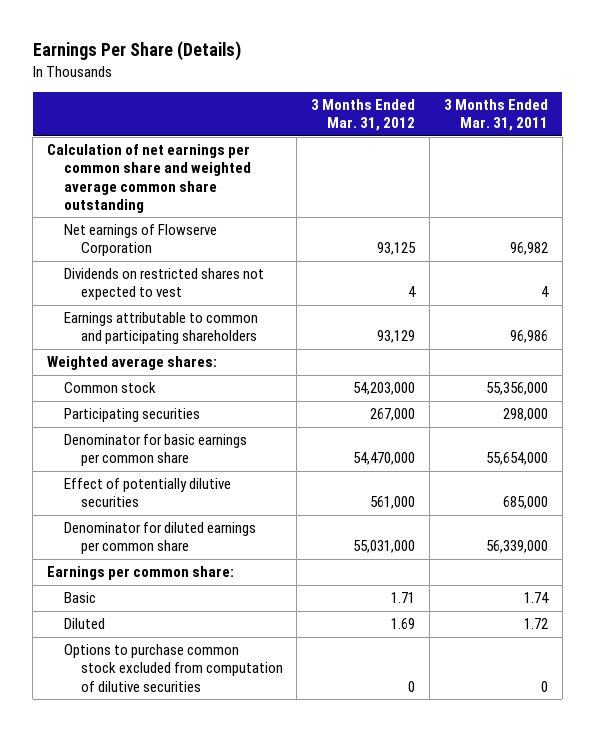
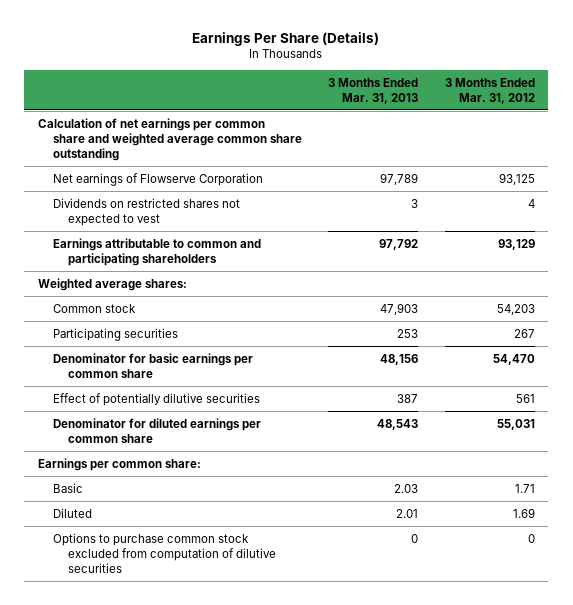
[444,99,549,132] 3 Months Ended Mar. 31, 2011 -> none
none -> [328,77,419,104] 3 Months Ended Mar. 31, 2013
[353,382,416,396] 54,203,000 -> [496,303,535,315] 54,203
[370,408,416,422] 267,000 -> [513,328,535,338] 267
[353,452,416,466] 54,470,000 -> [492,353,535,365] 54,470
[370,496,416,510] 561,000 -> [515,393,535,403] 561
[353,540,416,554] 55,031,000 -> [496,418,535,430] 55,031

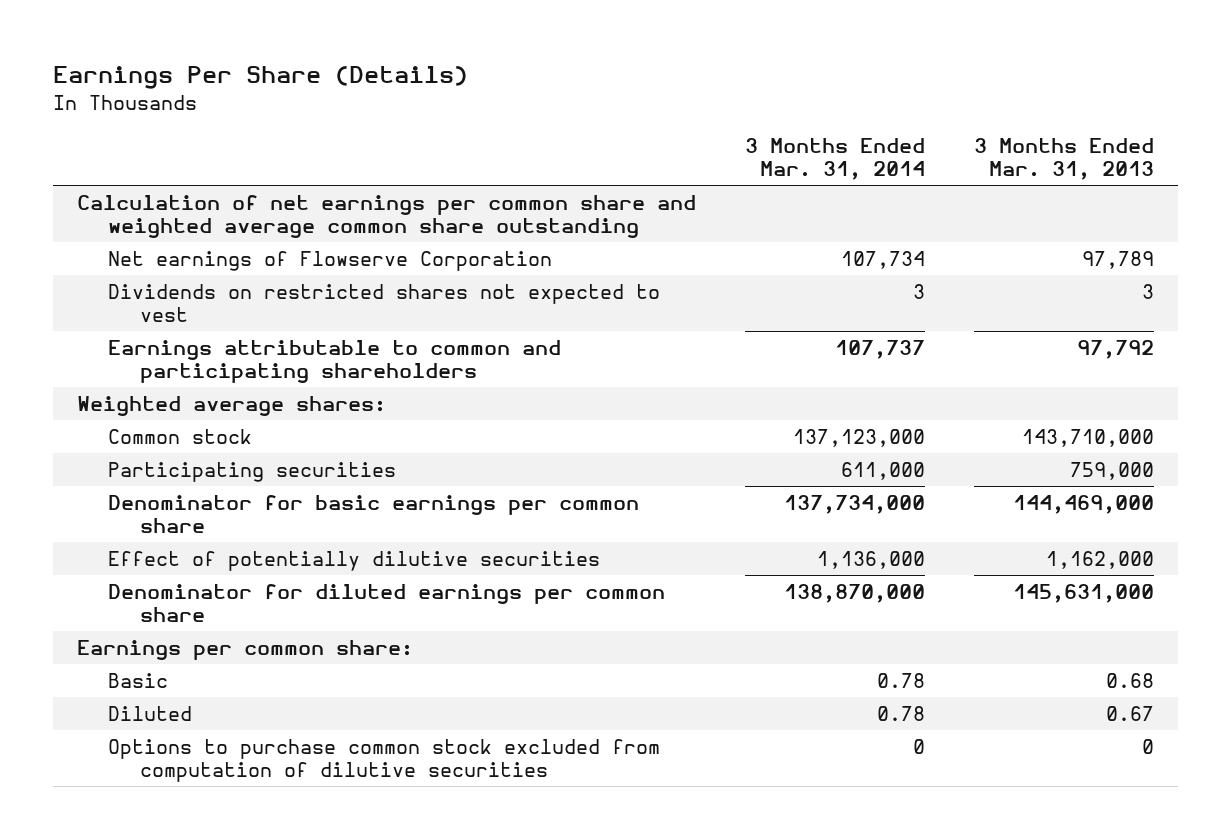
[444,77,535,104] 3 Months Ended Mar. 31, 2012 -> none
none -> [745,138,926,181] 3 Months Ended Mar. 31, 2014
[380,302,419,315] 47,903 -> [1021,428,1154,447] 143,710,000
[397,328,419,338] 253 -> [1069,461,1154,480] 759,000
[380,353,419,365] 48,156 -> [1012,494,1154,514] 144,469,000
[397,393,419,403] 387 -> [1045,550,1154,569] 1,162,000
[377,418,419,430] 48,543 -> [1012,583,1154,603] 145,631,000
[394,483,419,493] 2.03 -> [1105,672,1154,688] 0.68
[396,508,419,518] 2.01 -> [1105,705,1154,721] 0.67

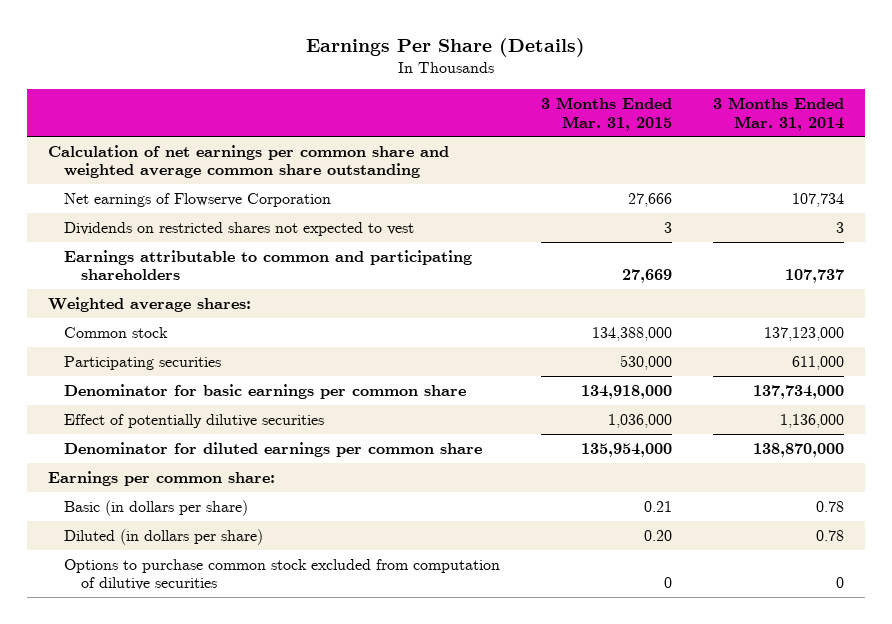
[973,138,1154,181] 3 Months Ended Mar. 31, 2013 -> none
none -> [541,96,673,131] 3 Months Ended Mar. 31, 2015
[108,672,169,688] Basic -> [64,499,249,516] Basic (in dollars per share)
[108,705,193,721] Diluted -> [64,528,264,545] Diluted (in dollars per share)

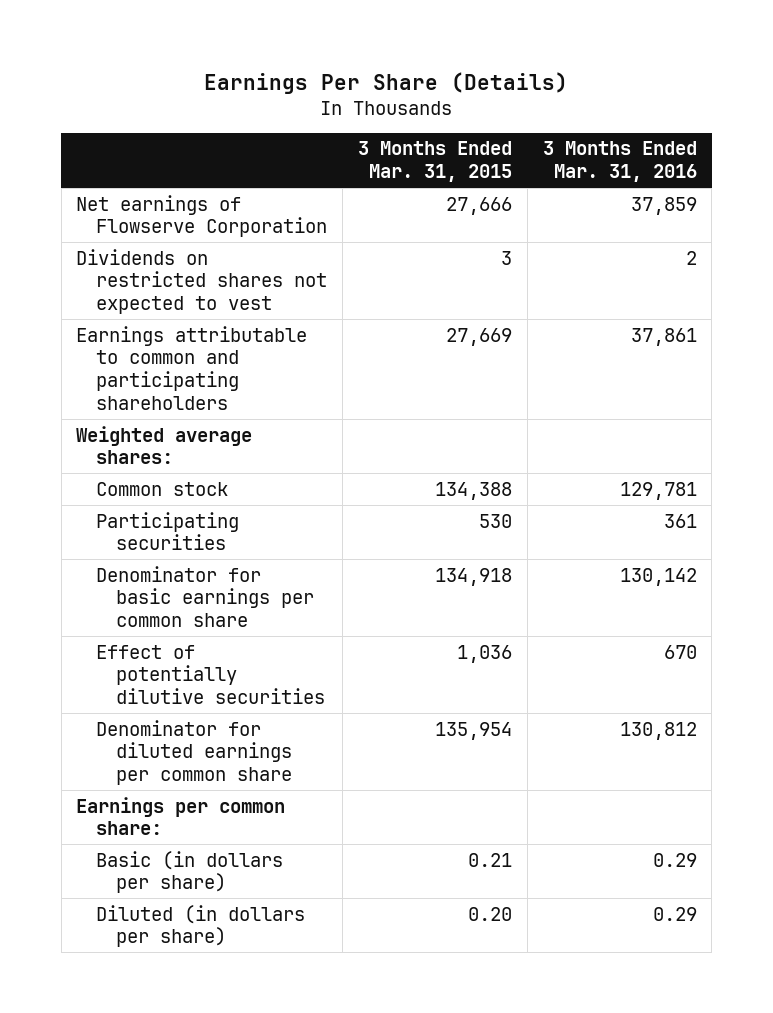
[713,96,845,131] 3 Months Ended Mar. 31, 2014 -> none
none -> [542,141,697,183] 3 Months Ended Mar. 31, 2016
[47,144,449,179] Calculation of net earnings per common share and weighted average common share outstanding -> none
[592,326,673,341] 134,388,000 -> [434,481,512,500] 134,388
[620,354,673,370] 530,000 -> [478,513,512,528] 530
[581,384,673,399] 134,918,000 -> [434,567,512,586] 134,918
[608,413,673,428] 1,036,000 -> [456,644,512,663] 1,036
[581,442,673,457] 135,954,000 -> [434,721,512,740] 135,954
[64,558,501,591] Options to purchase common stock excluded from computation of dilutive securities -> none

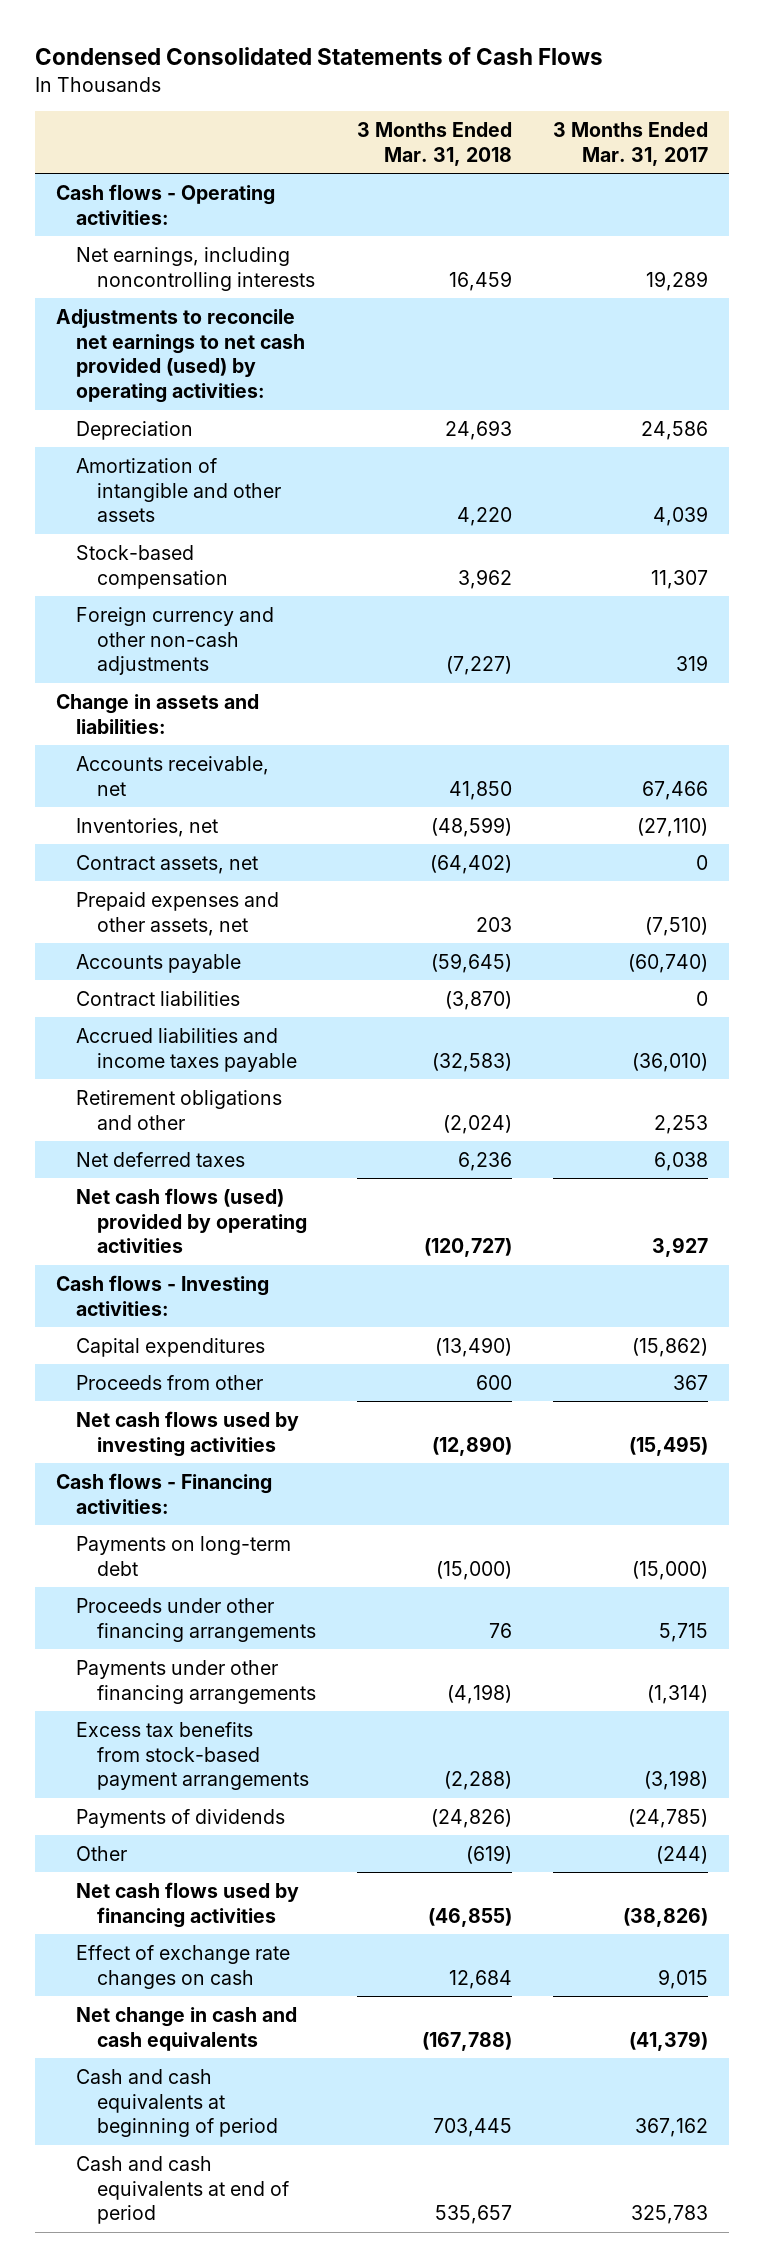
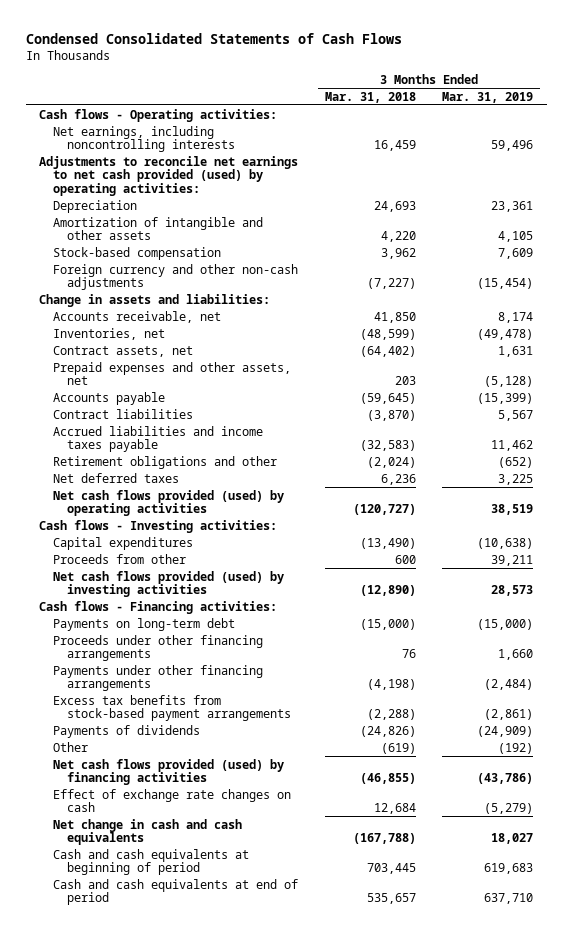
[553,121,709,166] 3 Months Ended Mar. 31, 2017 -> none
none -> [442,91,534,103] Mar. 31, 2019
[76,1187,308,1254] Net cash flows (used) provided by operating activities -> [53,489,285,517] Net cash flows provided (used) by operating activities
[76,1410,300,1457] Net cash flows used by investing activities -> [53,570,285,598] Net cash flows provided (used) by investing activities
[76,1881,300,1928] Net cash flows used by financing activities -> [53,758,285,786] Net cash flows provided (used) by financing activities

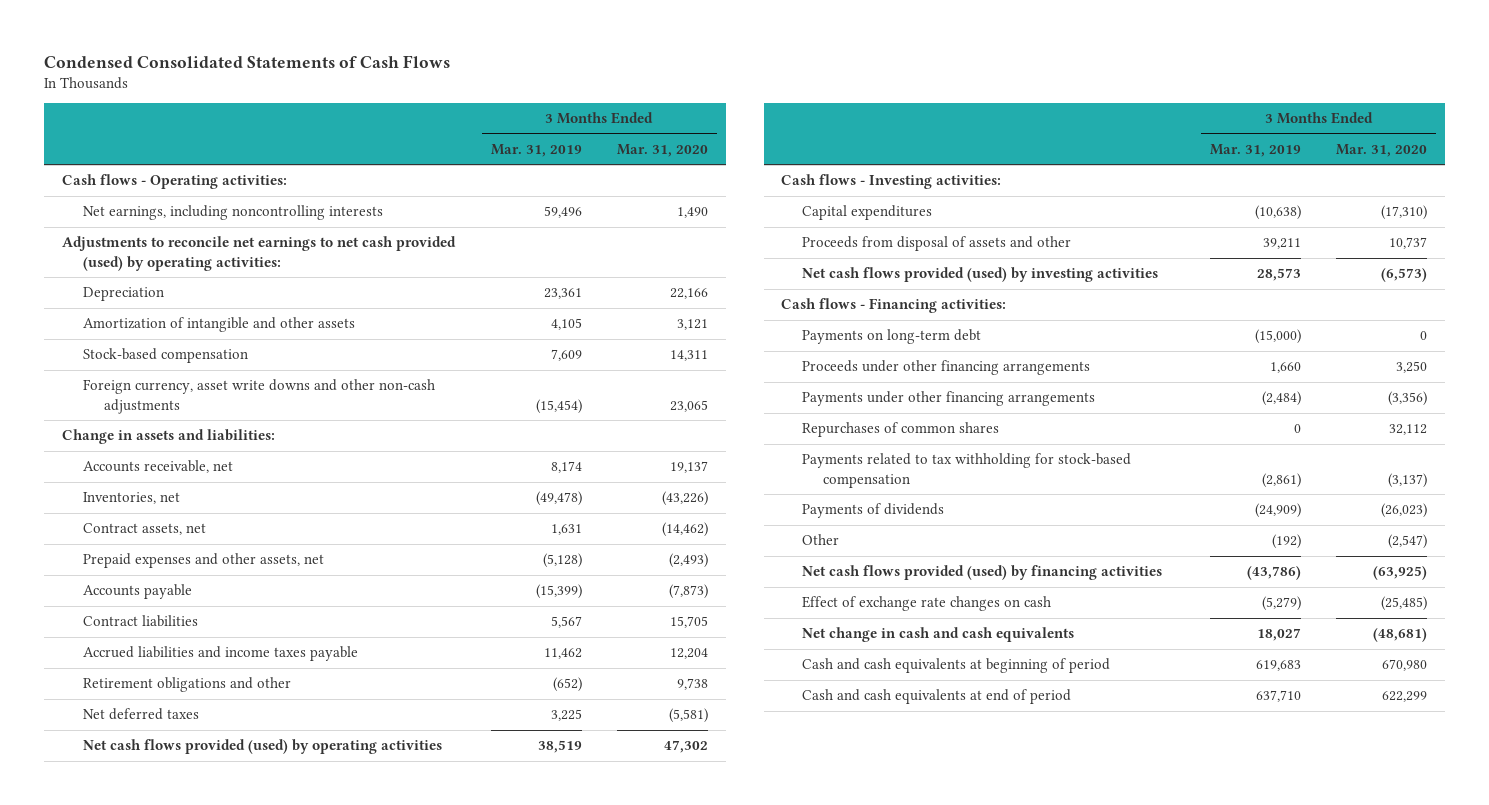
[324,91,416,103] Mar. 31, 2018 -> none
none -> [617,143,709,157] Mar. 31, 2020
[53,263,299,291] Foreign currency and other non-cash adjustments -> [82,379,435,414] Foreign currency, asset write downs and other non-cash adjustments
[53,553,187,564] Proceeds from other -> [802,236,1072,252] Proceeds from disposal of assets and other
none -> [802,422,1000,438] Repurchases of common shares
[53,694,292,722] Excess tax benefits from stock-based payment arrangements -> [802,453,1132,488] Payments related to tax withholding for stock-based compensation

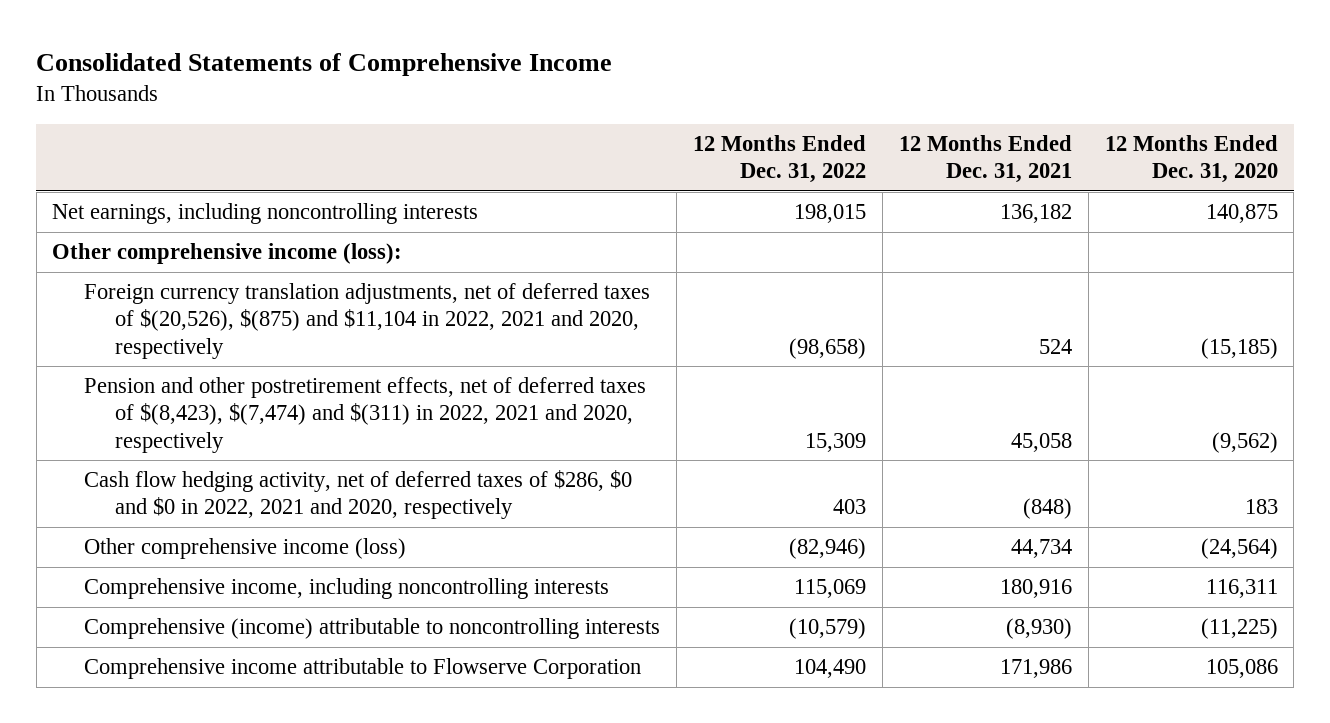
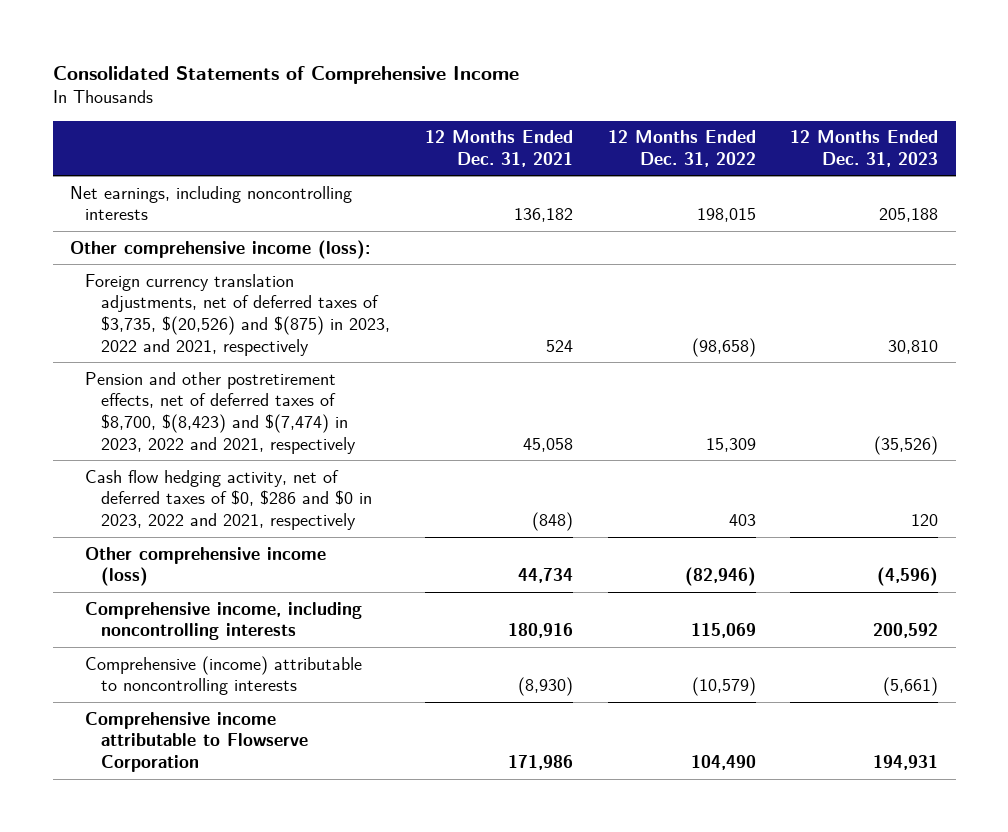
[1104,134,1278,184] 12 Months Ended Dec. 31, 2020 -> none
none -> [790,130,939,168] 12 Months Ended Dec. 31, 2023
[83,283,650,359] Foreign currency translation adjustments, net of deferred taxes of $(20,526), $(875) and $11,104 in 2022, 2021 and 2020, respectively -> [85,273,390,356] Foreign currency translation adjustments, net of deferred taxes of $3,735, $(20,526) and $(875) in 2023, 2022 and 2021, respectively
[83,377,646,453] Pension and other postretirement effects, net of deferred taxes of $(8,423), $(7,474) and $(311) in 2022, 2021 and 2020, respectively -> [85,371,356,454] Pension and other postretirement effects, net of deferred taxes of $8,700, $(8,423) and $(7,474) in 2023, 2022 and 2021, respectively
[83,470,632,520] Cash flow hedging activity, net of deferred taxes of $286, $0 and $0 in 2022, 2021 and 2020, respectively -> [85,469,372,531] Cash flow hedging activity, net of deferred taxes of $0, $286 and $0 in 2023, 2022 and 2021, respectively

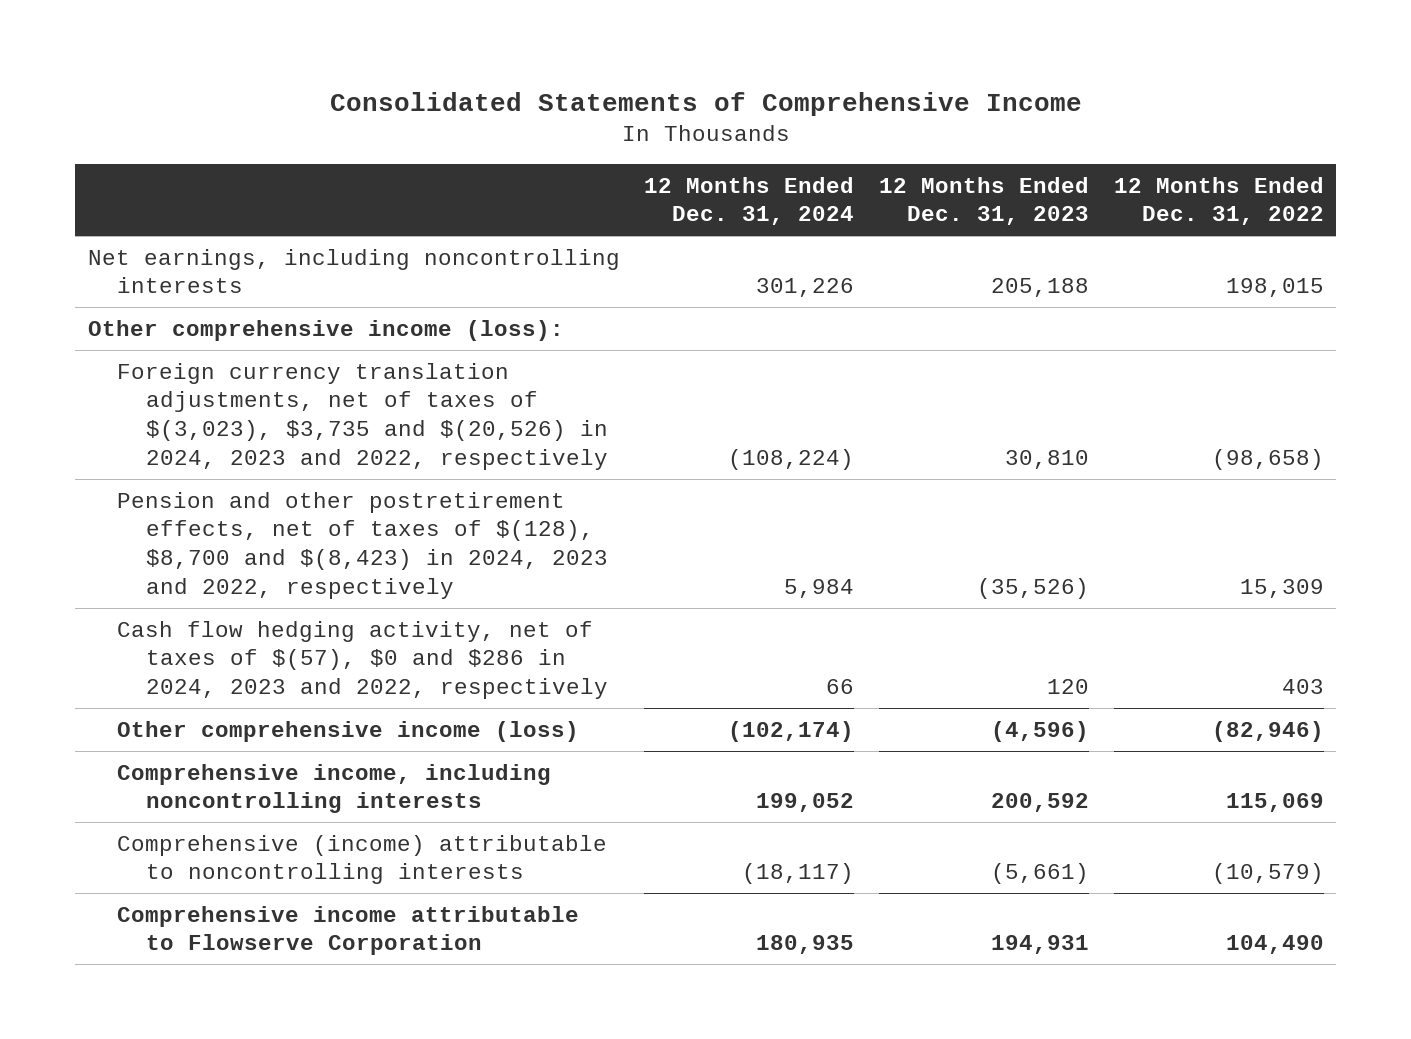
[424,130,573,168] 12 Months Ended Dec. 31, 2021 -> none
none -> [644,176,855,226] 12 Months Ended Dec. 31, 2024
[85,273,390,356] Foreign currency translation adjustments, net of deferred taxes of $3,735, $(20,526) and $(875) in 2023, 2022 and 2021, respectively -> [117,362,609,470] Foreign currency translation adjustments, net of taxes of $(3,023), $3,735 and $(20,526) in 2024, 2023 and 2022, respectively
[85,371,356,454] Pension and other postretirement effects, net of deferred taxes of $8,700, $(8,423) and $(7,474) in 2023, 2022 and 2021, respectively -> [117,491,609,599] Pension and other postretirement effects, net of taxes of $(128), $8,700 and $(8,423) in 2024, 2023 and 2022, respectively
[85,469,372,531] Cash flow hedging activity, net of deferred taxes of $0, $286 and $0 in 2023, 2022 and 2021, respectively -> [117,620,609,700] Cash flow hedging activity, net of taxes of $(57), $0 and $286 in 2024, 2023 and 2022, respectively

